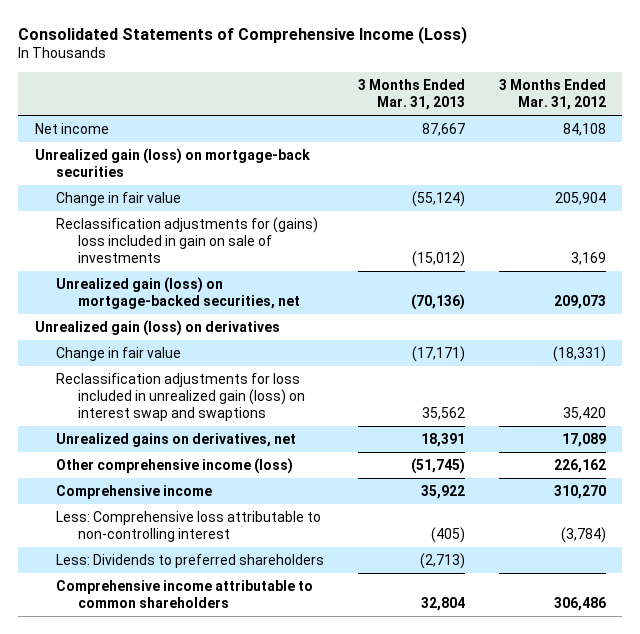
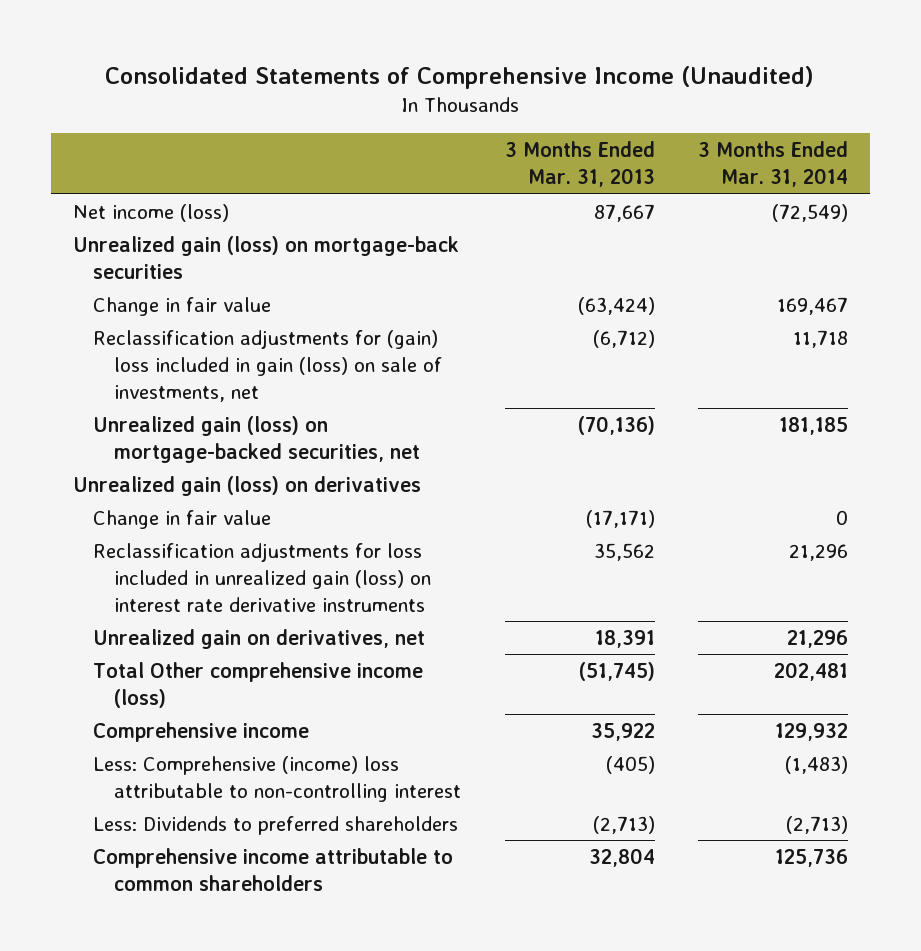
[18,25,468,44] Consolidated Statements of Comprehensive Income (Loss) -> [105,65,815,89] Consolidated Statements of Comprehensive Income (Unaudited)
[498,79,606,111] 3 Months Ended Mar. 31, 2012 -> none
none -> [698,141,849,188] 3 Months Ended Mar. 31, 2014
[34,123,109,135] Net income -> [72,203,229,222] Net income (loss)
[411,191,465,208] (55,124) -> [577,296,655,315] (63,424)
[56,217,319,263] Reclassification adjustments for (gains) loss included in gain on sale of investments -> [93,329,443,403] Reclassification adjustments for (gain) loss included in gain (loss) on sale of investments, net
[411,250,465,267] (15,012) -> [592,329,655,348] (6,712)
[56,373,306,421] Reclassification adjustments for loss included in unrealized gain (loss) on interest swap and swaptions -> [93,542,432,613] Reclassification adjustments for loss included in unrealized gain (loss) on interest rate derivative instruments
[56,433,297,448] Unrealized gains on derivatives, net -> [93,628,426,649] Unrealized gain on derivatives, net
[56,458,294,475] Other comprehensive income (loss) -> [93,661,424,708] Total Other comprehensive income (loss)
[56,511,322,542] Less: Comprehensive loss attributable to non-controlling interest -> [93,755,462,802] Less: Comprehensive (income) loss attributable to non-controlling interest

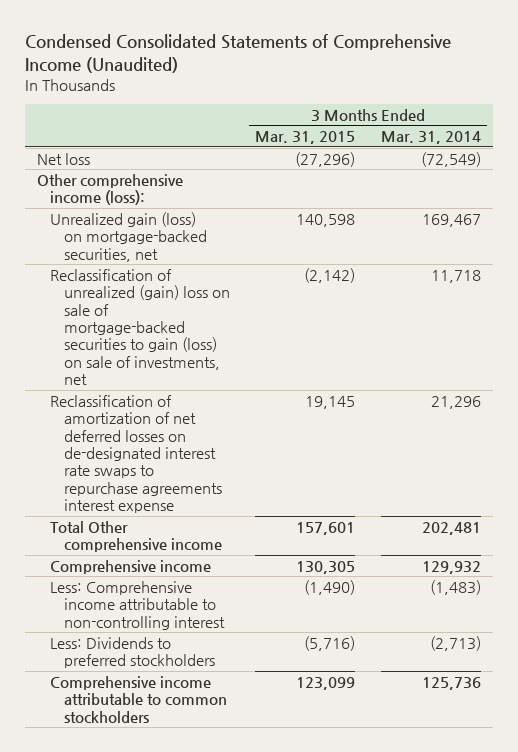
[105,65,815,89] Consolidated Statements of Comprehensive Income (Unaudited) -> [24,34,451,73] Condensed Consolidated Statements of Comprehensive Income (Unaudited)
[504,141,655,188] 3 Months Ended Mar. 31, 2013 -> none
none -> [255,131,356,145] Mar. 31, 2015
[72,235,459,279] Unrealized gain (loss) on mortgage-back securities -> none
[93,415,421,463] Unrealized gain (loss) on mortgage-backed securities, net -> none
[72,475,421,496] Unrealized gain (loss) on derivatives -> none
[93,509,272,529] Change in fair value -> none
[93,628,426,649] Unrealized gain on derivatives, net -> none
[72,203,229,222] Net income (loss) -> [37,152,91,165] Net loss
none -> [37,173,184,206] Other comprehensive income (loss):
[93,296,272,316] Change in fair value -> [50,211,207,262] Unrealized gain (loss) on mortgage-backed securities, net
[93,329,443,403] Reclassification adjustments for (gain) loss included in gain (loss) on sale of investments, net -> [50,268,230,386] Reclassification of unrealized (gain) loss on sale of mortgage-backed securities to gain (loss) on sale of investments, net
[93,542,432,613] Reclassification adjustments for loss included in unrealized gain (loss) on interest rate derivative instruments -> [50,394,222,514] Reclassification of amortization of net deferred losses on de-designated interest rate swaps to repurchase agreements interest expense
[93,661,424,708] Total Other comprehensive income (loss) -> [50,520,222,553] Total Other comprehensive income
[93,755,462,802] Less: Comprehensive (income) loss attributable to non-controlling interest -> [50,580,225,630] Less: Comprehensive income attributable to non-controlling interest
[93,815,459,835] Less: Dividends to preferred shareholders -> [50,636,215,669] Less: Dividends to preferred stockholders
[93,847,454,891] Comprehensive income attributable to common shareholders -> [50,675,227,723] Comprehensive income attributable to common stockholders

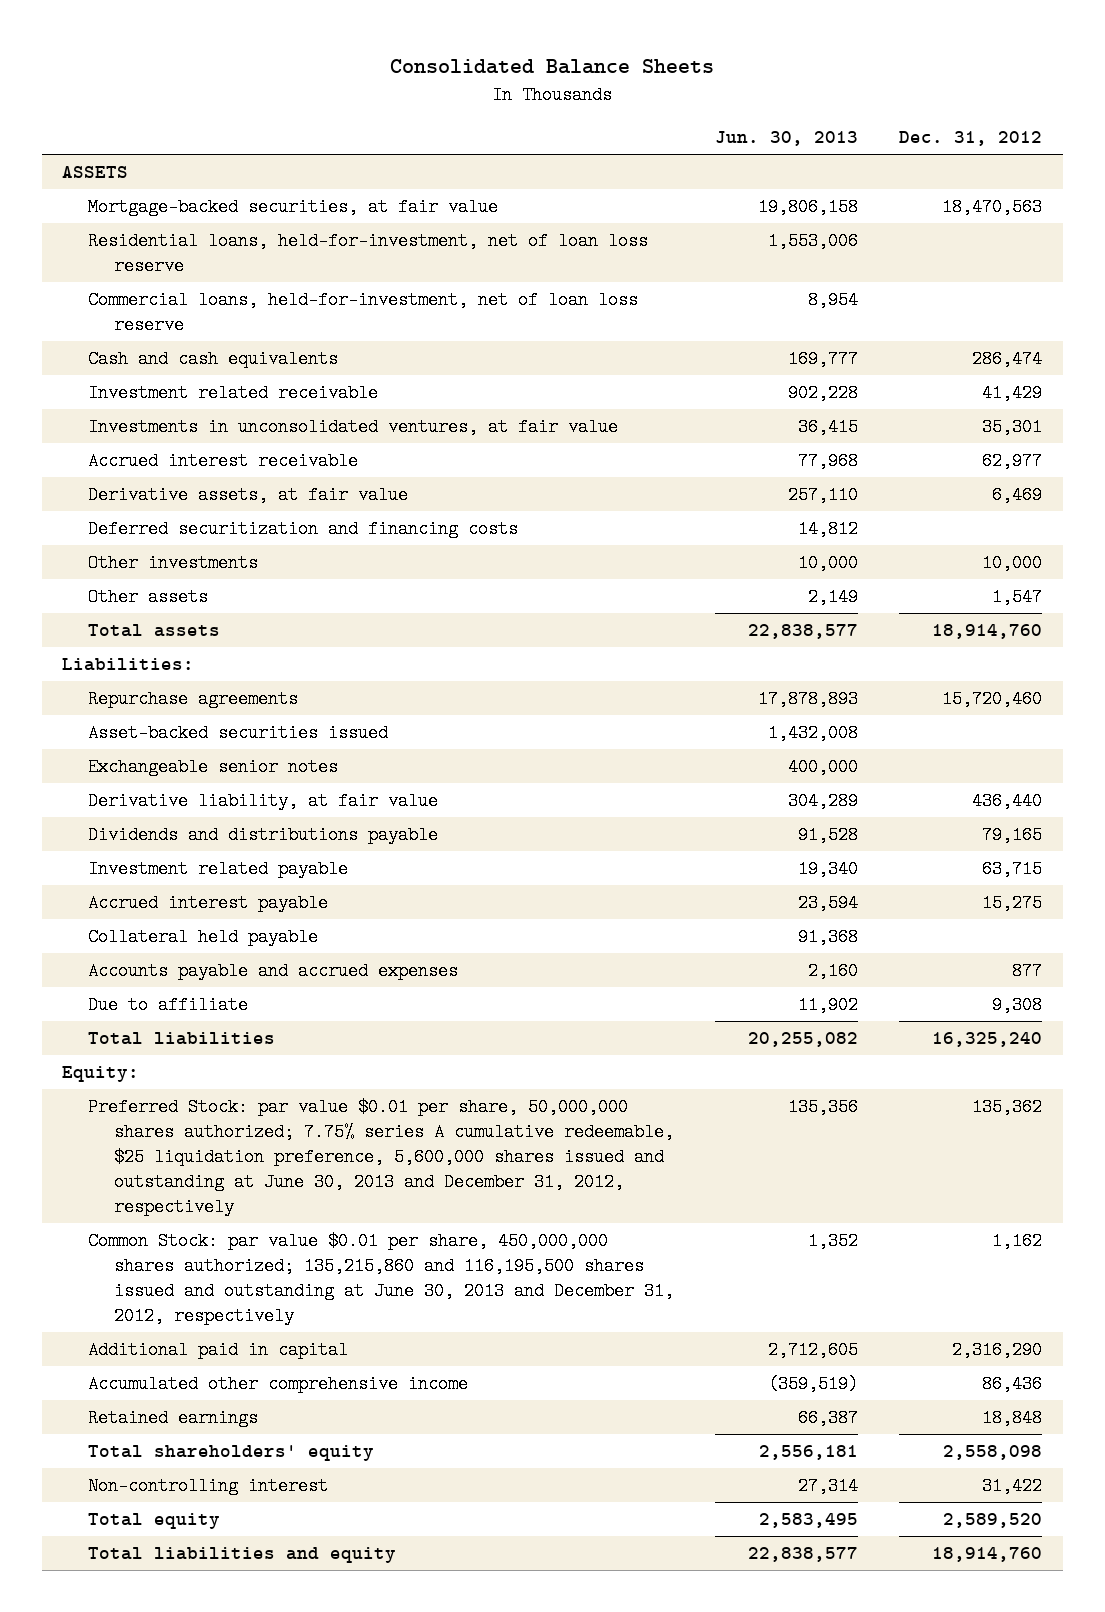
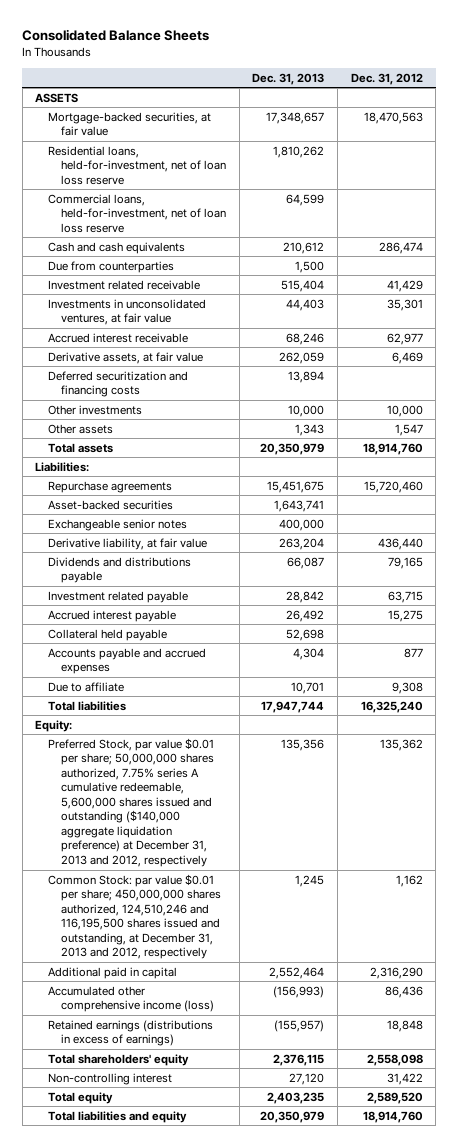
[715,131,859,147] Jun. 30, 2013 -> none
none -> [252,72,325,85] Dec. 31, 2013
none -> [48,260,175,273] Due from counterparties
[88,724,389,743] Asset-backed securities issued -> [48,499,174,510] Asset-backed securities
[88,1098,675,1216] Preferred Stock: par value $0.01 per share, 50,000,000 shares authorized; 7.75% series A cumulative redeemable, $25 liquidation preference, 5,600,000 shares issued and outstanding at June 30, 2013 and December 31, 2012, respectively -> [48,737,215,868] Preferred Stock, par value $0.01 per share; 50,000,000 shares authorized, 7.75% series A cumulative redeemable, 5,600,000 shares issued and outstanding ($140,000 aggregate liquidation preference) at December 31, 2013 and 2012, respectively
[88,1232,675,1325] Common Stock: par value $0.01 per share, 450,000,000 shares authorized; 135,215,860 and 116,195,500 shares issued and outstanding at June 30, 2013 and December 31, 2012, respectively -> [48,873,221,960] Common Stock: par value $0.01 per share; 450,000,000 shares authorized, 124,510,246 and 116,195,500 shares issued and outstanding, at December 31, 2013 and 2012, respectively
[88,1375,469,1394] Accumulated other comprehensive income -> [48,985,214,1013] Accumulated other comprehensive income (loss)
[88,1409,259,1428] Retained earnings -> [48,1019,214,1047] Retained earnings (distributions in excess of earnings)

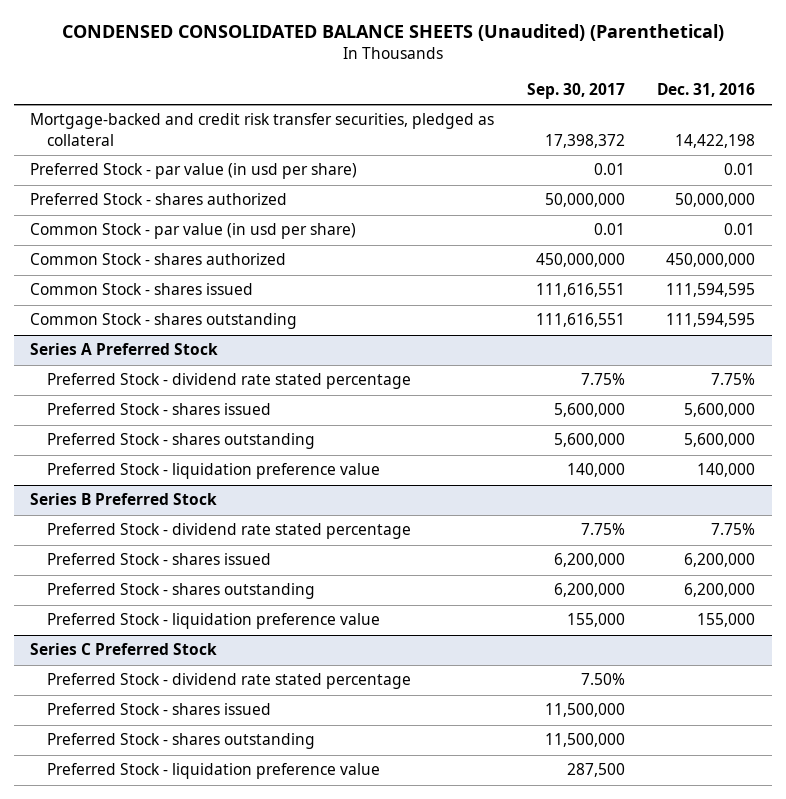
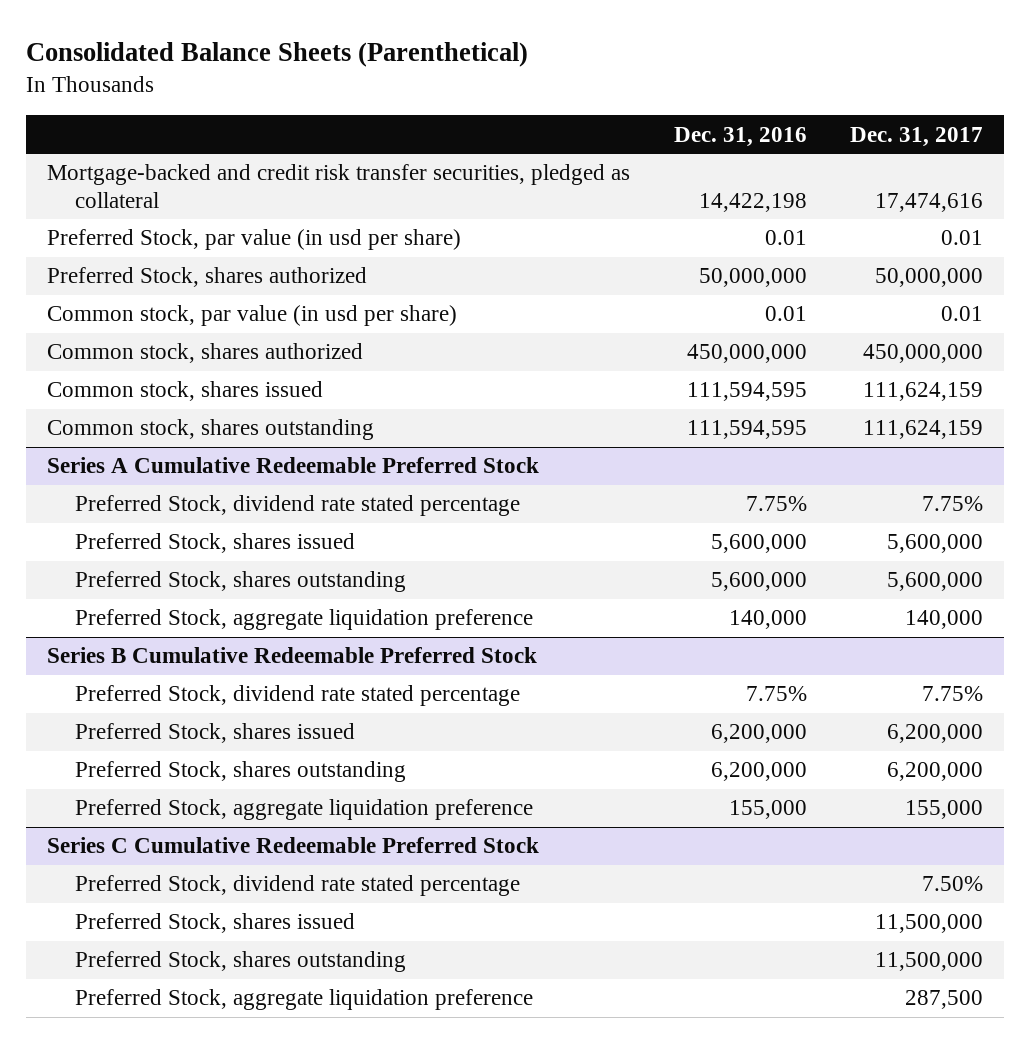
[61,24,724,42] CONDENSED CONSOLIDATED BALANCE SHEETS (Unaudited) (Parenthetical) -> [25,42,528,68] Consolidated Balance Sheets (Parenthetical)
[526,83,625,100] Sep. 30, 2017 -> none
none -> [849,126,983,147] Dec. 31, 2017
[30,163,358,180] Preferred Stock - par value (in usd per share) -> [47,229,462,251] Preferred Stock, par value (in usd per share)
[30,193,288,206] Preferred Stock - shares authorized -> [47,267,368,288] Preferred Stock, shares authorized
[30,223,357,240] Common Stock - par value (in usd per share) -> [47,305,458,327] Common stock, par value (in usd per share)
[30,253,287,266] Common Stock - shares authorized -> [47,343,364,364] Common stock, shares authorized
[30,283,254,296] Common Stock - shares issued -> [47,381,324,402] Common stock, shares issued
[30,313,298,330] Common Stock - shares outstanding -> [47,419,375,441] Common stock, shares outstanding
[30,343,219,356] Series A Preferred Stock -> [47,457,540,474] Series A Cumulative Redeemable Preferred Stock
[46,373,411,390] Preferred Stock - dividend rate stated percentage -> [74,495,520,517] Preferred Stock, dividend rate stated percentage
[46,403,271,416] Preferred Stock - shares issued -> [74,533,355,554] Preferred Stock, shares issued
[46,433,315,450] Preferred Stock - shares outstanding -> [74,571,406,593] Preferred Stock, shares outstanding
[46,463,380,480] Preferred Stock - liquidation preference value -> [74,609,533,631] Preferred Stock, aggregate liquidation preference
[30,493,218,506] Series B Preferred Stock -> [47,647,538,664] Series B Cumulative Redeemable Preferred Stock
[46,523,411,540] Preferred Stock - dividend rate stated percentage -> [74,685,520,707] Preferred Stock, dividend rate stated percentage
[46,553,271,566] Preferred Stock - shares issued -> [74,723,355,744] Preferred Stock, shares issued
[46,583,315,600] Preferred Stock - shares outstanding -> [74,761,406,783] Preferred Stock, shares outstanding
[46,613,380,630] Preferred Stock - liquidation preference value -> [74,799,533,821] Preferred Stock, aggregate liquidation preference
[30,643,218,656] Series C Preferred Stock -> [47,837,540,854] Series C Cumulative Redeemable Preferred Stock
[46,673,411,690] Preferred Stock - dividend rate stated percentage -> [74,875,520,897] Preferred Stock, dividend rate stated percentage
[46,703,271,716] Preferred Stock - shares issued -> [74,913,355,934] Preferred Stock, shares issued
[46,733,315,750] Preferred Stock - shares outstanding -> [74,951,406,973] Preferred Stock, shares outstanding
[46,763,380,780] Preferred Stock - liquidation preference value -> [74,989,533,1011] Preferred Stock, aggregate liquidation preference

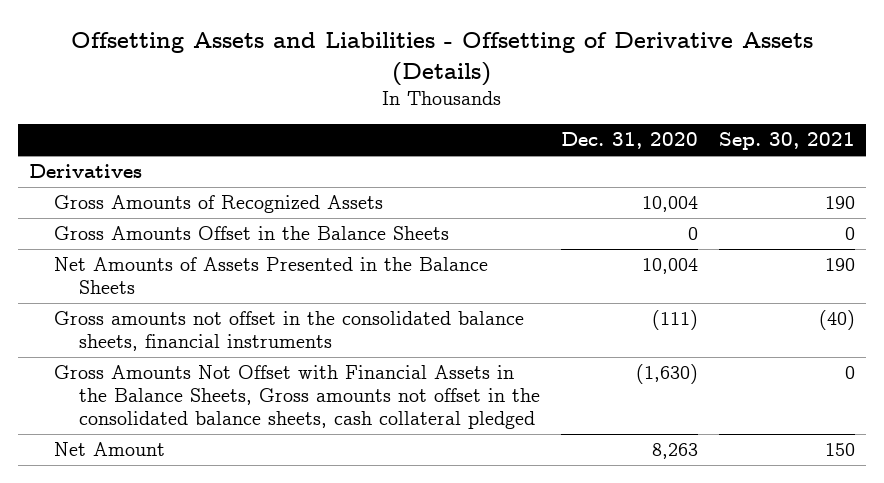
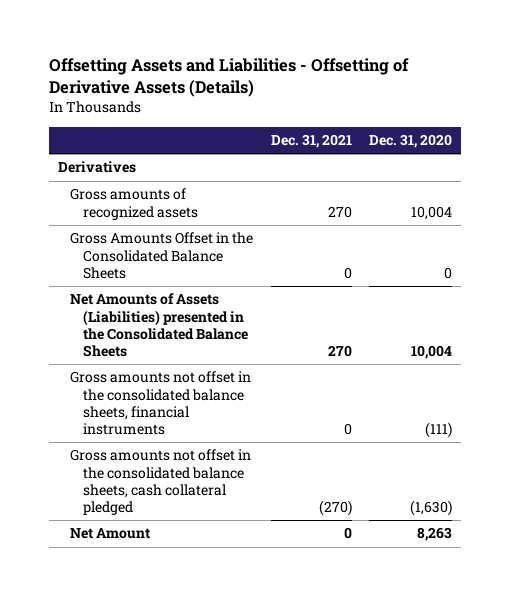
[719,132,856,151] Sep. 30, 2021 -> none
none -> [270,134,352,149] Dec. 31, 2021
[53,195,383,214] Gross Amounts of Recognized Assets -> [70,188,198,220] Gross amounts of recognized assets
[53,226,449,241] Gross Amounts Offset in the Balance Sheets -> [70,232,254,279] Gross Amounts Offset in the Consolidated Balance Sheets
[53,257,488,294] Net Amounts of Assets Presented in the Balance Sheets -> [70,293,248,358] Net Amounts of Assets (Liabilities) presented in the Consolidated Balance Sheets
[53,365,540,429] Gross Amounts Not Offset with Financial Assets in the Balance Sheets, Gross amounts not offset in the consolidated balance sheets, cash collateral pledged -> [70,449,252,516] Gross amounts not offset in the consolidated balance sheets, cash collateral pledged

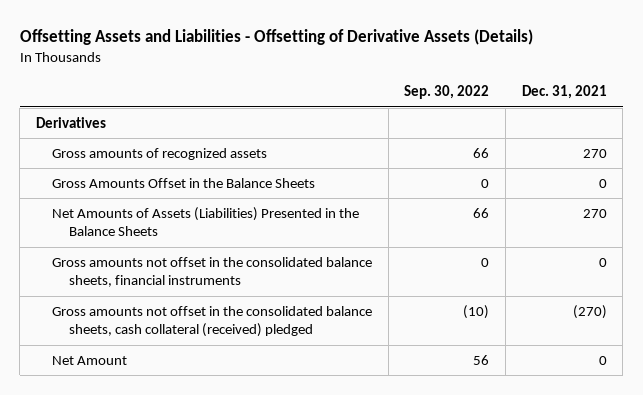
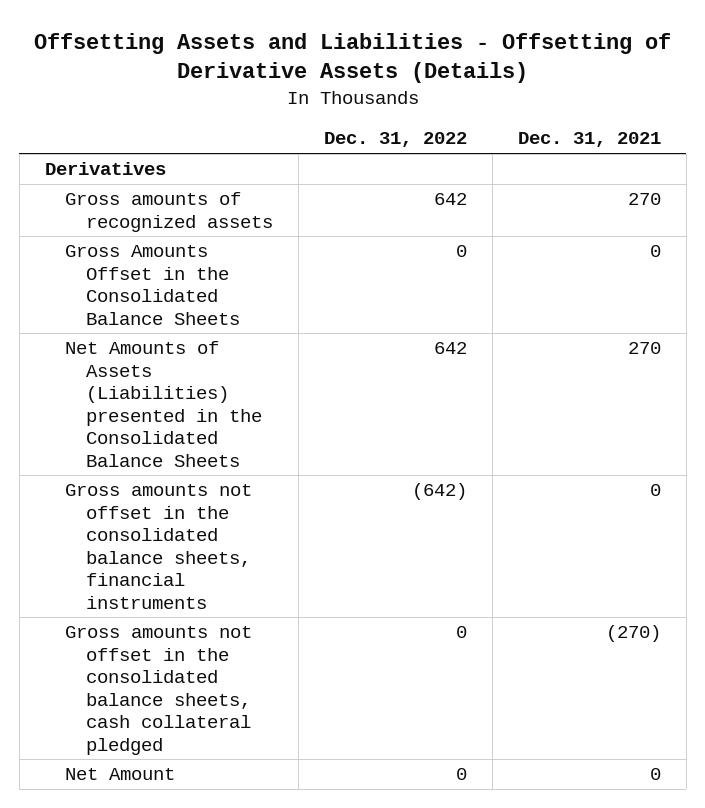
[404,85,490,100] Sep. 30, 2022 -> none
none -> [323,132,467,148] Dec. 31, 2022
[52,177,316,188] Gross Amounts Offset in the Balance Sheets -> [65,245,240,325] Gross Amounts Offset in the Consolidated Balance Sheets
[52,206,360,237] Net Amounts of Assets (Liabilities) Presented in the Balance Sheets -> [65,341,262,467] Net Amounts of Assets (Liabilities) presented in the Consolidated Balance Sheets
[52,305,373,338] Gross amounts not offset in the consolidated balance sheets, cash collateral (received) pledged -> [65,626,253,755] Gross amounts not offset in the consolidated balance sheets, cash collateral pledged

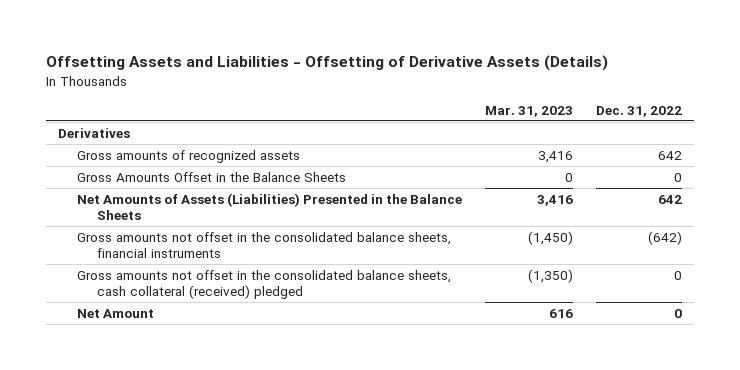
[517,132,661,148] Dec. 31, 2021 -> none
none -> [485,105,574,117] Mar. 31, 2023
[65,245,240,325] Gross Amounts Offset in the Consolidated Balance Sheets -> [77,171,347,182] Gross Amounts Offset in the Balance Sheets
[65,341,262,467] Net Amounts of Assets (Liabilities) presented in the Consolidated Balance Sheets -> [77,192,463,220] Net Amounts of Assets (Liabilities) Presented in the Balance Sheets
[65,626,253,755] Gross amounts not offset in the consolidated balance sheets, cash collateral pledged -> [77,269,452,299] Gross amounts not offset in the consolidated balance sheets, cash collateral (received) pledged

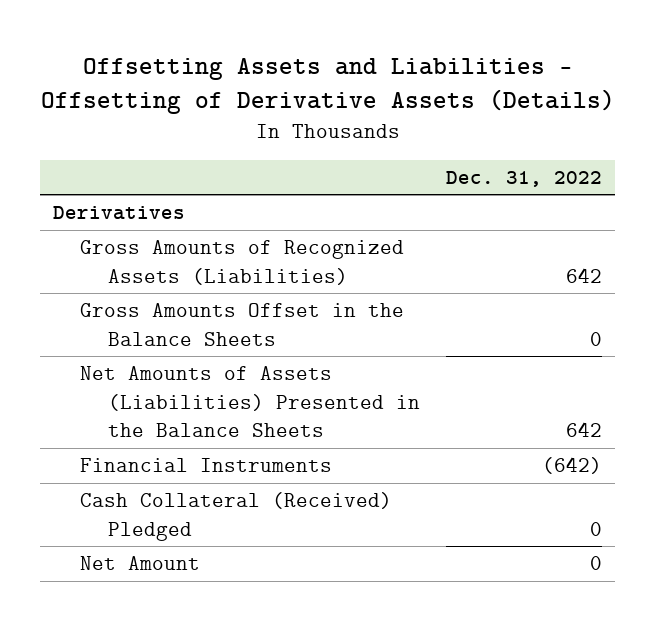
[485,105,574,117] Mar. 31, 2023 -> none
[77,149,301,163] Gross amounts of recognized assets -> [80,240,405,285] Gross Amounts of Recognized Assets (Liabilities)
[77,231,452,258] Gross amounts not offset in the consolidated balance sheets, financial instruments -> [80,458,333,473] Financial Instruments
[77,269,452,299] Gross amounts not offset in the consolidated balance sheets, cash collateral (received) pledged -> [80,492,393,541] Cash Collateral (Received) Pledged

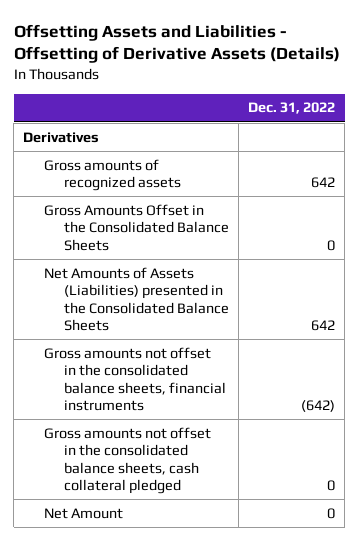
[80,240,405,285] Gross Amounts of Recognized Assets (Liabilities) -> [43,158,181,192] Gross amounts of recognized assets
[80,303,405,346] Gross Amounts Offset in the Balance Sheets -> [43,203,229,251] Gross Amounts Offset in the Consolidated Balance Sheets
[80,366,421,437] Net Amounts of Assets (Liabilities) Presented in the Balance Sheets -> [43,266,229,332] Net Amounts of Assets (Liabilities) presented in the Consolidated Balance Sheets
[80,458,333,473] Financial Instruments -> [43,346,226,412] Gross amounts not offset in the consolidated balance sheets, financial instruments
[80,492,393,541] Cash Collateral (Received) Pledged -> [43,426,211,495] Gross amounts not offset in the consolidated balance sheets, cash collateral pledged

